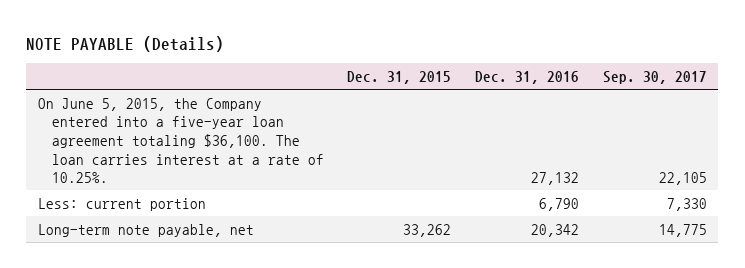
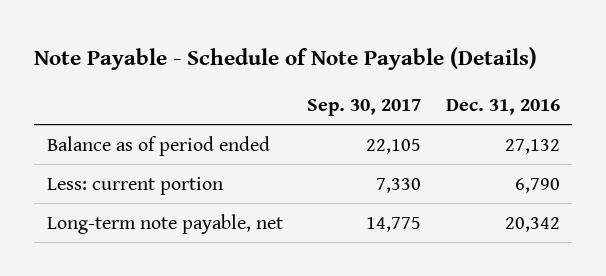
[26,35,225,52] NOTE PAYABLE (Details) -> [34,47,538,71] Note Payable - Schedule of Note Payable (Details)
[347,70,452,84] Dec. 31, 2015 -> none
[37,97,324,184] On June 5, 2015, the Company entered into a five-year loan agreement totaling $36,100. The loan carries interest at a rate of 10.25%. -> [46,135,270,156] Balance as of period ended

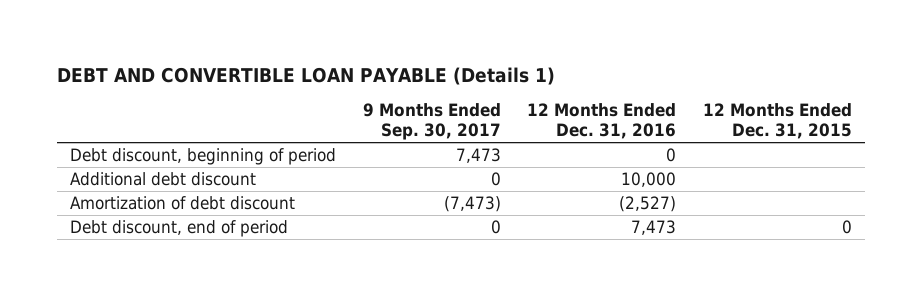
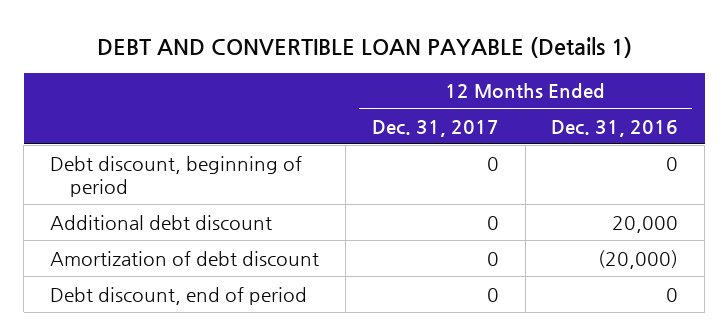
[362,103,501,141] 9 Months Ended Sep. 30, 2017 -> none
[703,103,853,140] 12 Months Ended Dec. 31, 2015 -> none
none -> [371,119,499,137] Dec. 31, 2017
[621,171,677,187] 10,000 -> [612,215,679,233] 20,000
[619,195,677,212] (2,527) -> [598,249,679,269] (20,000)
[631,219,677,235] 7,473 -> [666,287,679,302] 0

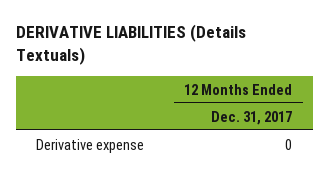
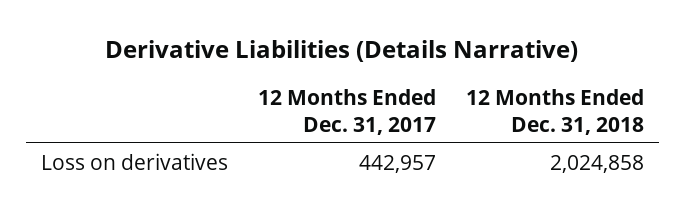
[15,24,246,66] DERIVATIVE LIABILITIES (Details Textuals) -> [105,40,579,63] Derivative Liabilities (Details Narrative)
none -> [465,88,644,135] 12 Months Ended Dec. 31, 2018
[35,138,144,153] Derivative expense -> none
none -> [40,153,228,171] Loss on derivatives

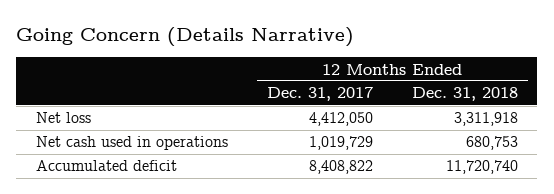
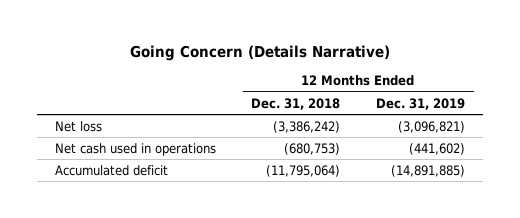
[266,87,373,102] Dec. 31, 2017 -> none
none -> [376,97,466,110] Dec. 31, 2019
[453,112,518,127] 3,311,918 -> [273,120,341,133] (3,386,242)
[465,136,518,151] 680,753 -> [284,142,341,155] (680,753)
[445,160,518,175] 11,720,740 -> [266,164,341,177] (11,795,064)

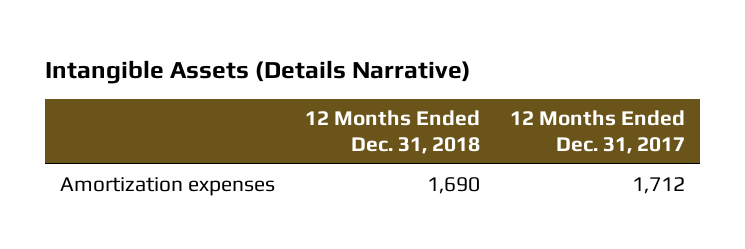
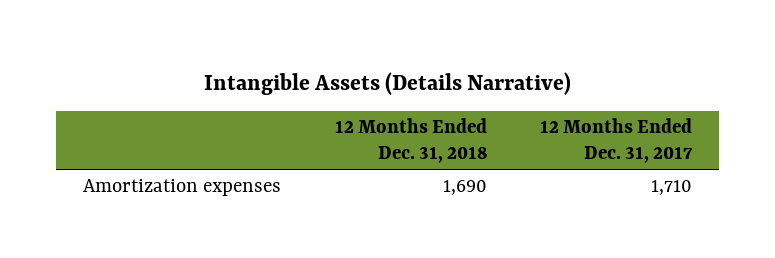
[632,177,686,195] 1,712 -> [651,180,693,196] 1,710

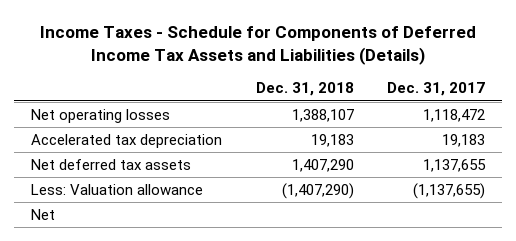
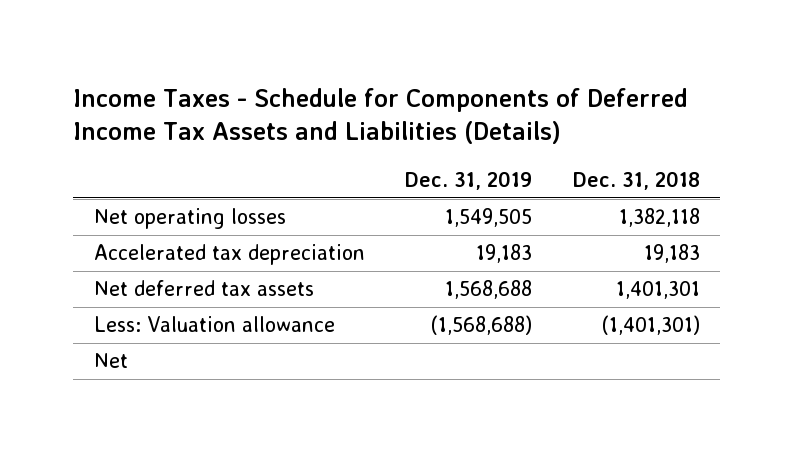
[387,82,486,97] Dec. 31, 2017 -> none
none -> [405,171,533,191] Dec. 31, 2019
[291,108,354,122] 1,388,107 -> [619,208,701,228] 1,382,118
[291,158,354,172] 1,407,290 -> [616,281,701,300] 1,401,301
[281,182,354,199] (1,407,290) -> [602,315,701,336] (1,401,301)

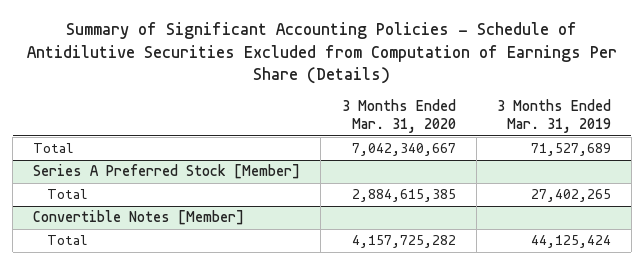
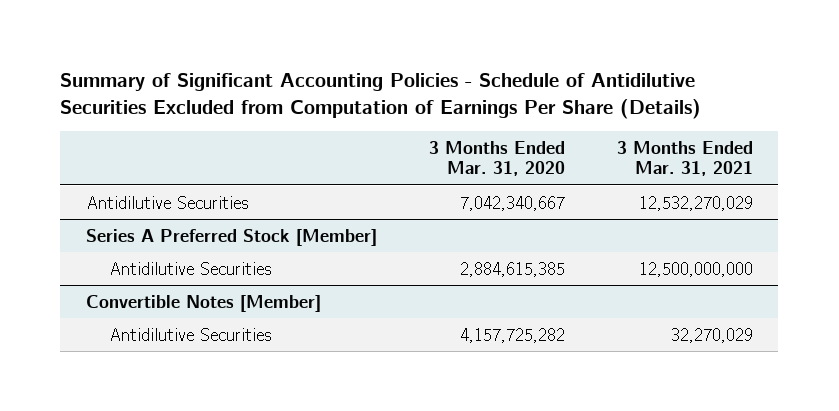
[496,98,611,134] 3 Months Ended Mar. 31, 2019 -> none
none -> [616,140,753,177] 3 Months Ended Mar. 31, 2021
[33,143,75,154] Total -> [86,195,249,209] Antidilutive Securities
[47,189,89,200] Total -> [108,261,271,275] Antidilutive Securities
[47,235,89,246] Total -> [108,327,271,341] Antidilutive Securities

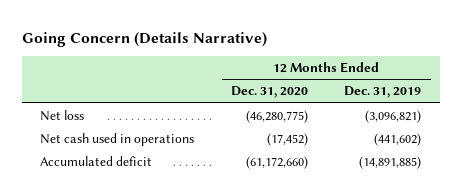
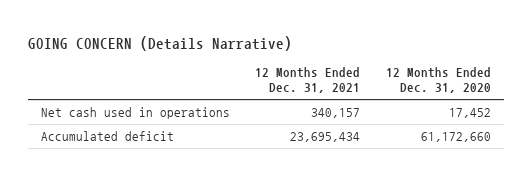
[21,31,267,47] Going Concern (Details Narrative) -> [27,35,292,51] GOING CONCERN (Details Narrative)
[344,86,422,99] Dec. 31, 2019 -> none
none -> [255,67,361,94] 12 Months Ended Dec. 31, 2021
[40,109,85,121] Net loss -> none
[266,132,308,146] (17,452) -> [449,108,492,119] 17,452
[245,155,308,169] (61,172,660) -> [421,132,492,143] 61,172,660

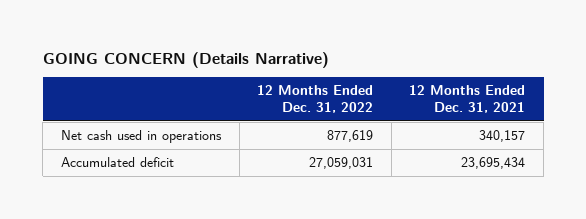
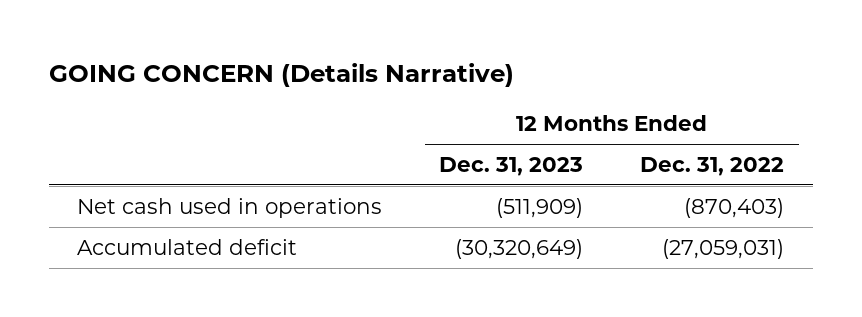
[409,85,526,114] 12 Months Ended Dec. 31, 2021 -> none
none -> [439,157,584,177] Dec. 31, 2023
[327,130,374,143] 877,619 -> [684,197,785,218] (870,403)
[309,157,374,170] 27,059,031 -> [662,238,785,259] (27,059,031)

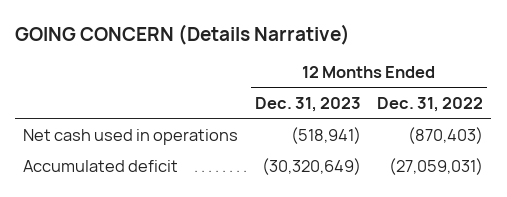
[496,197,584,218] (511,909) -> [290,127,361,145] (518,941)

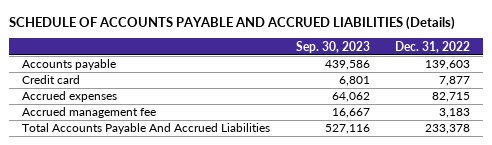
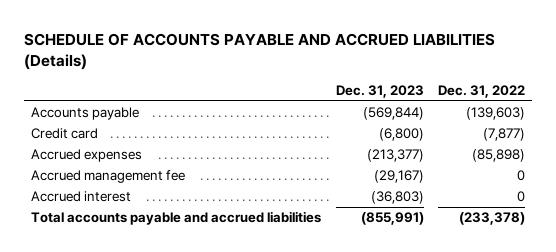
[295,40,370,53] Sep. 30, 2023 -> none
none -> [335,85,424,99] Dec. 31, 2023
[425,60,471,71] 139,603 -> [465,107,525,121] (139,603)
[439,76,471,87] 7,877 -> [482,128,525,142] (7,877)
[432,92,471,103] 82,715 -> [471,149,525,163] (85,898)
[439,108,471,119] 3,183 -> [516,170,525,182] 0
none -> [31,191,132,203] Accrued interest
[22,123,271,135] Total Accounts Payable And Accrued Liabilities -> [31,211,322,226] Total accounts payable and accrued liabilities
[425,124,471,135] 233,378 -> [458,212,525,226] (233,378)

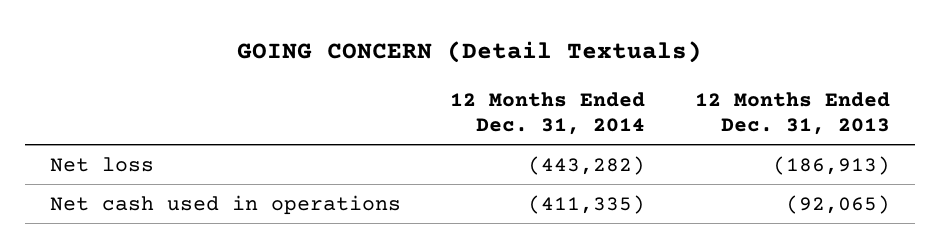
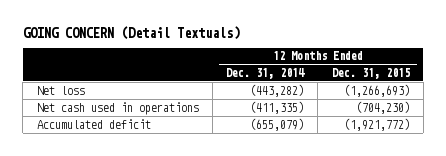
[694,91,890,135] 12 Months Ended Dec. 31, 2013 -> none
none -> [331,67,410,79] Dec. 31, 2015
none -> [36,118,151,129] Accumulated deficit

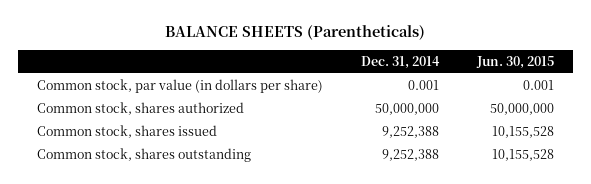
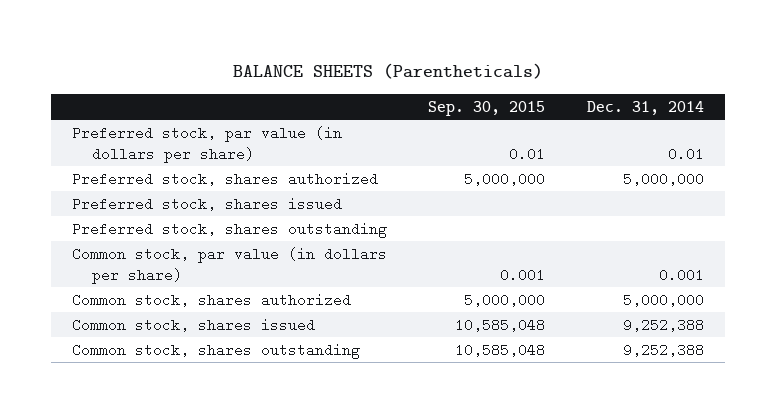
[475,56,554,70] Jun. 30, 2015 -> none
none -> [428,100,546,116] Sep. 30, 2015
none -> [71,125,342,163] Preferred stock, par value (in dollars per share)
none -> [71,171,378,186] Preferred stock, shares authorized
none -> [71,196,342,211] Preferred stock, shares issued
none -> [71,221,387,238] Preferred stock, shares outstanding
[374,102,439,115] 50,000,000 -> [623,292,705,307] 5,000,000

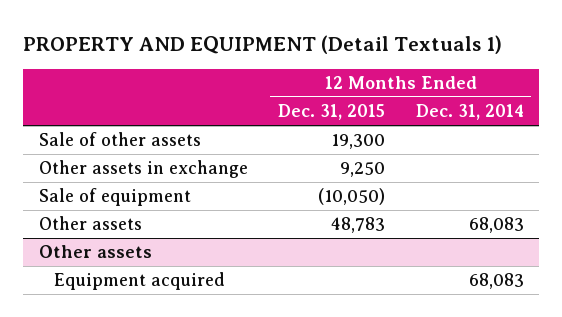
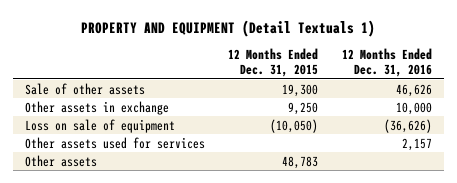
[415,104,524,121] Dec. 31, 2014 -> none
none -> [342,48,433,78] 12 Months Ended Dec. 31, 2016
[38,188,191,207] Sale of equipment -> [24,118,175,133] Loss on sale of equipment
none -> [24,136,205,149] Other assets used for services
[38,245,152,259] Other assets -> none
[53,272,225,291] Equipment acquired -> none

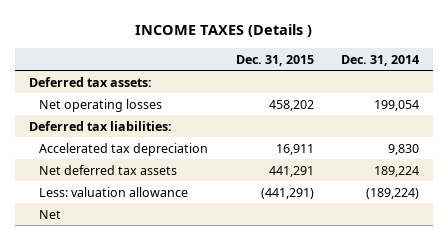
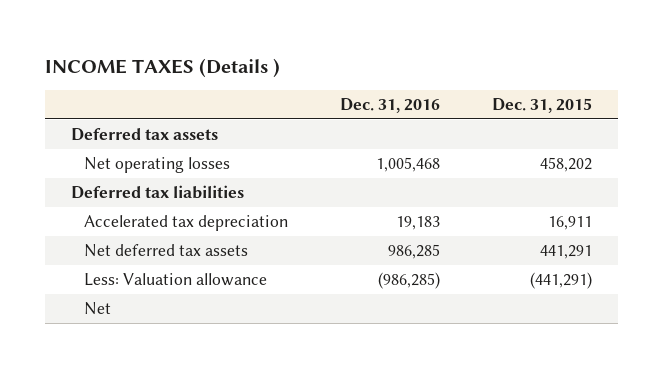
[341,54,420,66] Dec. 31, 2014 -> none
none -> [340,98,441,114] Dec. 31, 2016
[29,76,153,87] Deferred tax assets: -> [71,127,219,141] Deferred tax assets
[29,120,173,131] Deferred tax liabilities: -> [71,184,245,199] Deferred tax liabilities
[39,186,189,197] Less: valuation allowance -> [84,272,268,286] Less: Valuation allowance

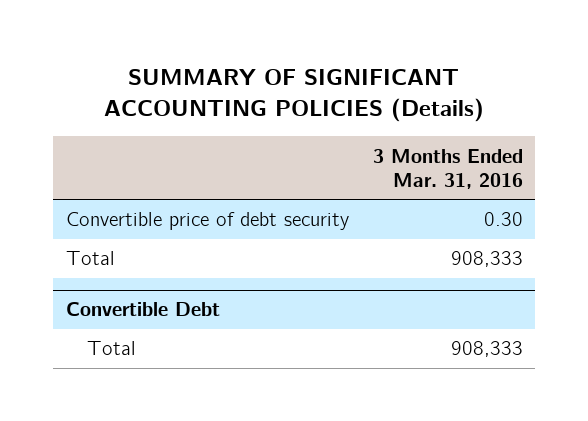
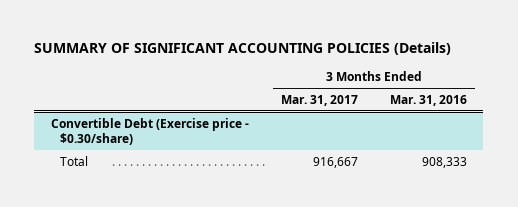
none -> [280,94,358,106] Mar. 31, 2017
[65,212,349,231] Convertible price of debt security -> none
[65,251,115,266] Total -> none
[65,302,220,317] Convertible Debt -> [50,117,249,145] Convertible Debt (Exercise price - $0.30/share)

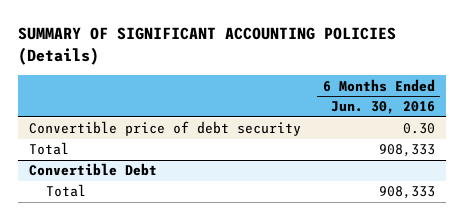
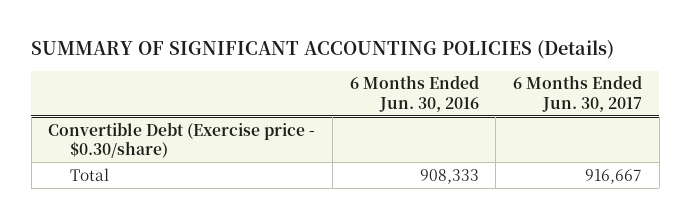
none -> [512,75,642,112] 6 Months Ended Jun. 30, 2017
[28,121,301,137] Convertible price of debt security -> none
[28,142,69,156] Total -> none
[28,163,157,177] Convertible Debt -> [48,121,316,158] Convertible Debt (Exercise price - $0.30/share)

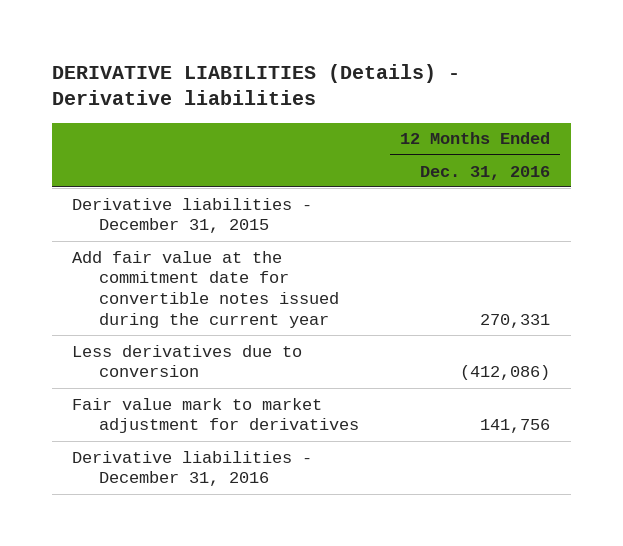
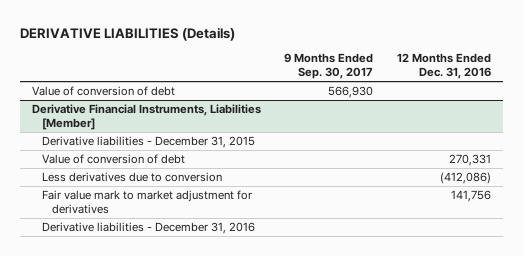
[51,63,460,106] DERIVATIVE LIABILITIES (Details) - Derivative liabilities -> [19,26,235,41] DERIVATIVE LIABILITIES (Details)
none -> [284,53,374,80] 9 Months Ended Sep. 30, 2017
none -> [31,86,175,97] Value of conversion of debt
none -> [31,104,261,131] Derivative Financial Instruments, Liabilities [Member]
[72,250,340,328] Add fair value at the commitment date for convertible notes issued during the current year -> [41,154,185,165] Value of conversion of debt

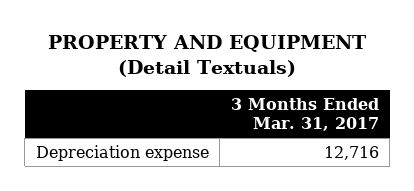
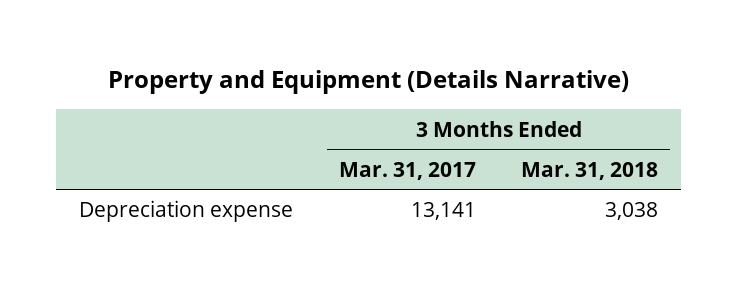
[48,35,367,78] PROPERTY AND EQUIPMENT (Detail Textuals) -> [107,70,629,95] Property and Equipment (Details Narrative)
none -> [521,161,659,180] Mar. 31, 2018
[323,145,379,160] 12,716 -> [410,202,476,221] 13,141

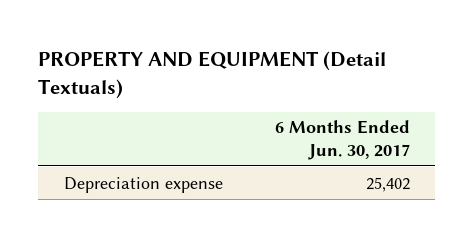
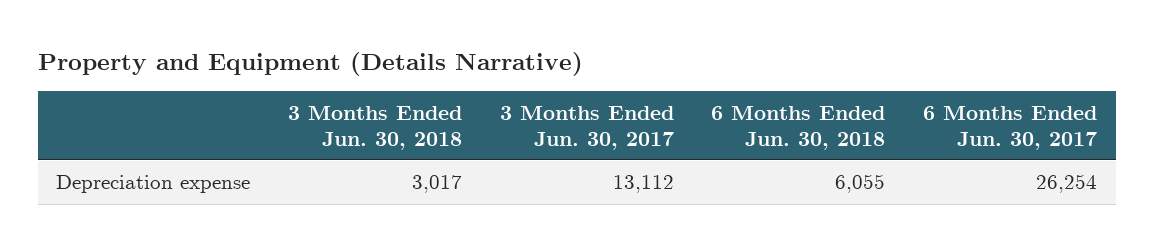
[38,50,387,99] PROPERTY AND EQUIPMENT (Detail Textuals) -> [37,52,583,77] Property and Equipment (Details Narrative)
none -> [288,105,463,150] 3 Months Ended Jun. 30, 2018
none -> [499,105,674,150] 3 Months Ended Jun. 30, 2017
none -> [711,105,886,150] 6 Months Ended Jun. 30, 2018
[365,176,410,192] 25,402 -> [1035,174,1097,194] 26,254

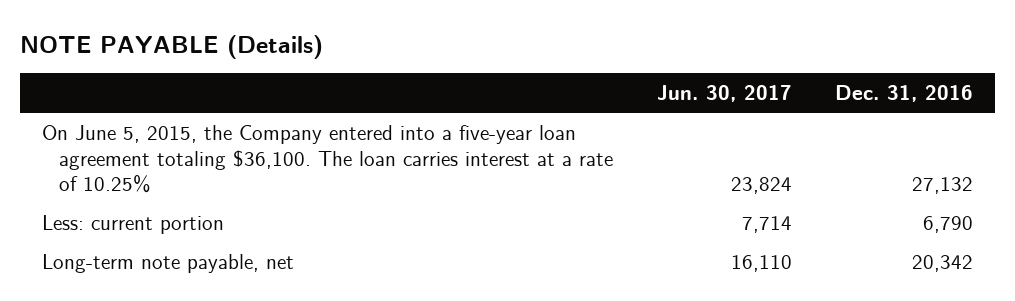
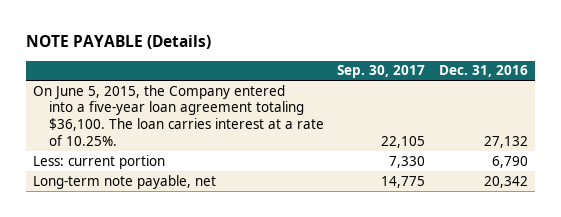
[656,85,792,103] Jun. 30, 2017 -> none
none -> [337,65,426,79] Sep. 30, 2017
[42,124,614,194] On June 5, 2015, the Company entered into a five-year loan agreement totaling $36,100. The loan carries interest at a rate of 10.25% -> [32,84,324,146] On June 5, 2015, the Company entered into a five-year loan agreement totaling $36,100. The loan carries interest at a rate of 10.25%.

